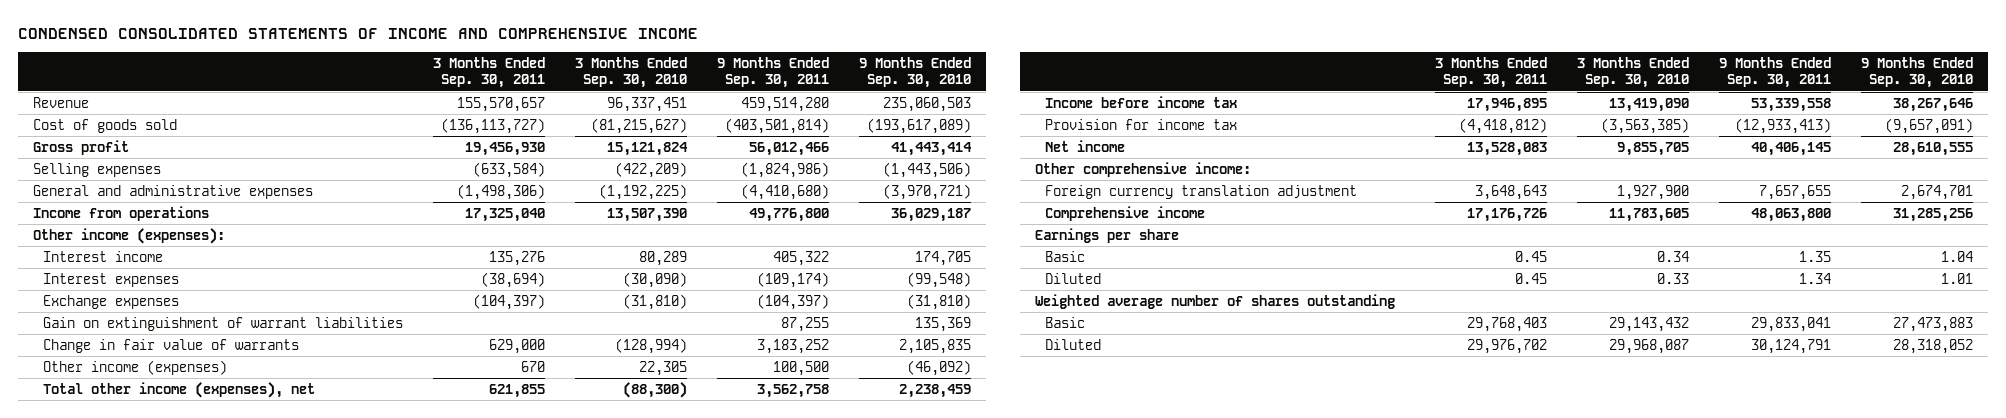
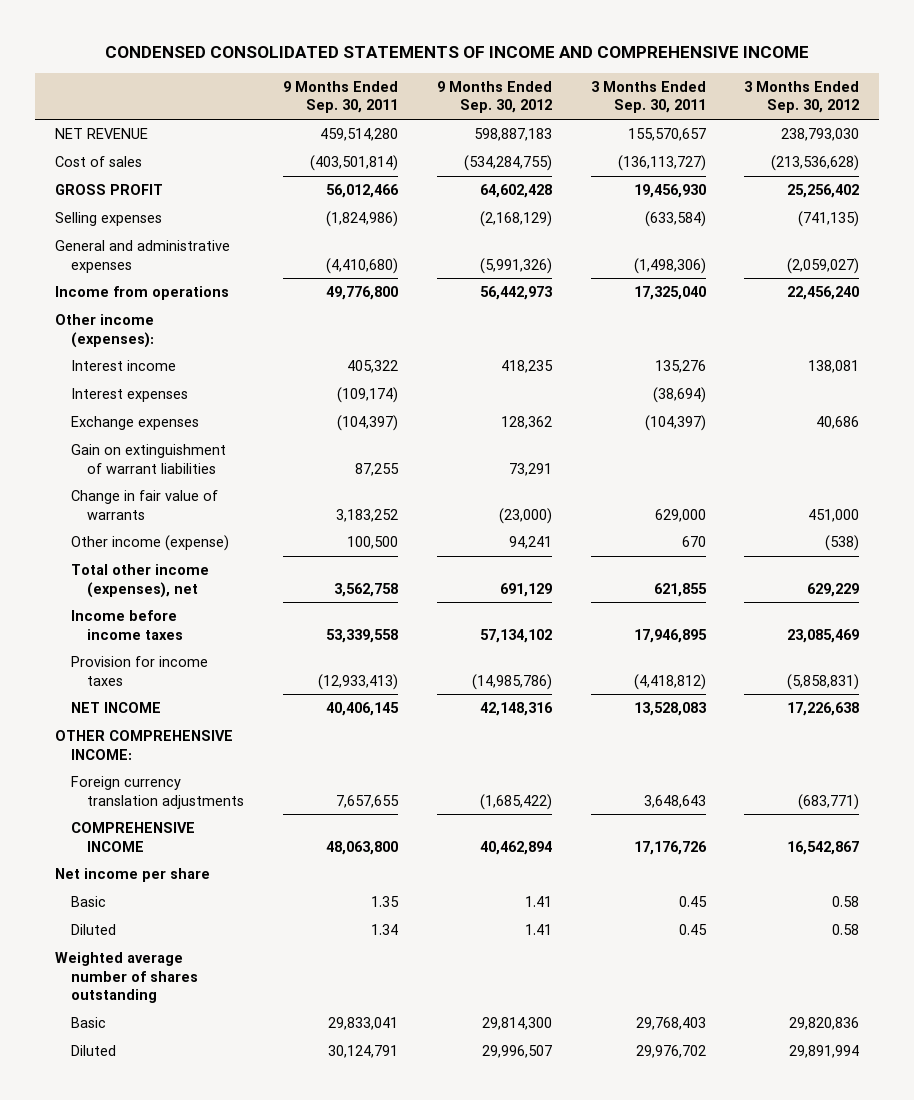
[575,57,688,89] 3 Months Ended Sep. 30, 2010 -> none
[859,57,972,89] 9 Months Ended Sep. 30, 2010 -> none
none -> [436,81,552,114] 9 Months Ended Sep. 30, 2012
none -> [744,81,860,114] 3 Months Ended Sep. 30, 2012
[33,96,90,108] Revenue -> [54,128,148,140] NET REVENUE
[33,118,178,133] Cost of goods sold -> [54,156,142,168] Cost of sales
[33,139,130,155] Gross profit -> [54,184,163,196] GROSS PROFIT
[42,359,227,375] Other income (expenses) -> [71,535,230,552] Other income (expense)
[1044,95,1237,108] Income before income tax -> [71,610,184,640] Income before income taxes
[1044,118,1237,130] Provision for income tax -> [71,656,209,686] Provision for income taxes
[1044,139,1125,152] Net income -> [71,702,162,714] NET INCOME
[1035,161,1252,177] Other comprehensive income: -> [54,730,233,760] OTHER COMPREHENSIVE INCOME:
[1044,184,1357,199] Foreign currency translation adjustment -> [71,776,245,809] Foreign currency translation adjustments
[1044,205,1205,221] Comprehensive income -> [71,822,196,852] COMPREHENSIVE INCOME
[1035,227,1180,243] Earnings per share -> [54,868,210,883] Net income per share

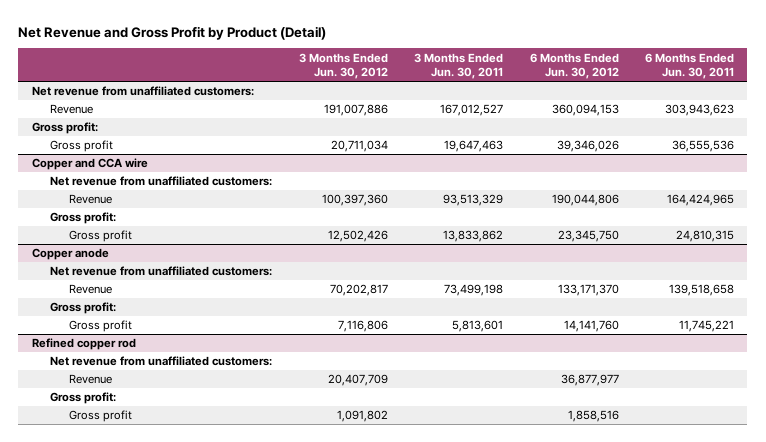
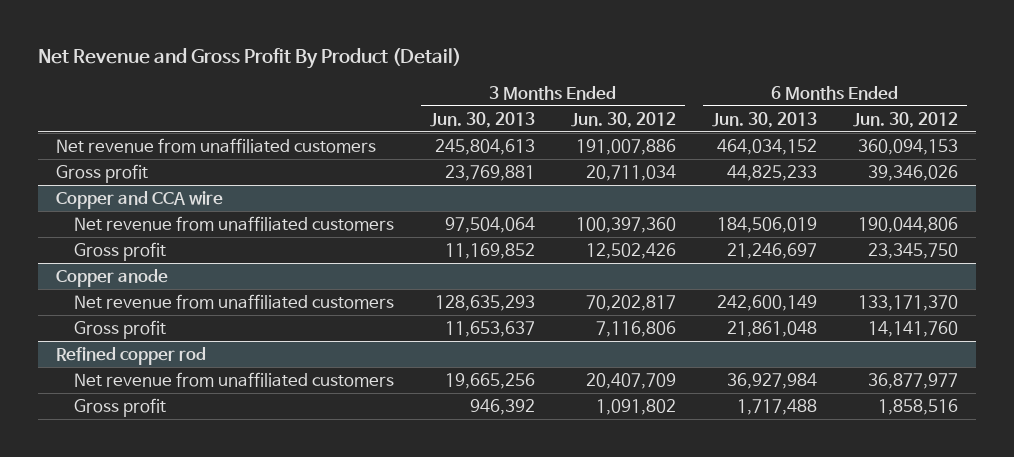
[18,25,327,40] Net Revenue and Gross Profit by Product (Detail) -> [37,48,461,70] Net Revenue and Gross Profit By Product (Detail)
[414,52,504,80] 3 Months Ended Jun. 30, 2011 -> none
[645,52,735,80] 6 Months Ended Jun. 30, 2011 -> none
none -> [429,111,535,128] Jun. 30, 2013
none -> [711,111,817,128] Jun. 30, 2013
[31,86,254,97] Net revenue from unaffiliated customers: -> none
[31,122,98,135] Gross profit: -> none
[50,104,94,115] Revenue -> [56,137,377,153] Net revenue from unaffiliated customers
[50,176,273,187] Net revenue from unaffiliated customers: -> none
[50,212,117,225] Gross profit: -> none
[68,194,112,205] Revenue -> [73,215,394,231] Net revenue from unaffiliated customers
[50,266,273,277] Net revenue from unaffiliated customers: -> none
[50,302,117,315] Gross profit: -> none
[68,284,112,295] Revenue -> [73,293,394,309] Net revenue from unaffiliated customers
[50,356,273,367] Net revenue from unaffiliated customers: -> none
[50,392,117,405] Gross profit: -> none
[68,374,112,385] Revenue -> [73,371,394,387] Net revenue from unaffiliated customers

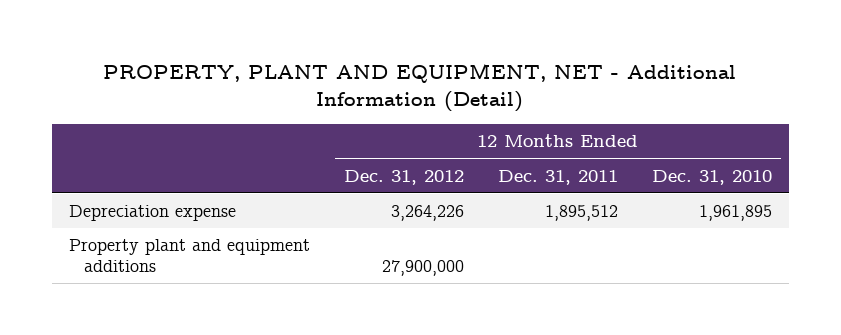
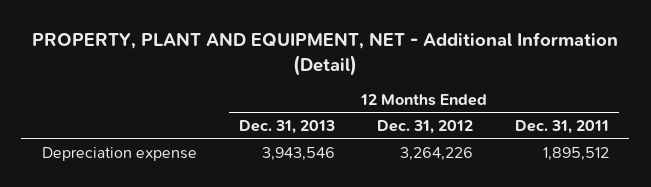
[652,169,773,185] Dec. 31, 2010 -> none
none -> [239,120,336,135] Dec. 31, 2013
[68,239,310,272] Property plant and equipment additions -> none

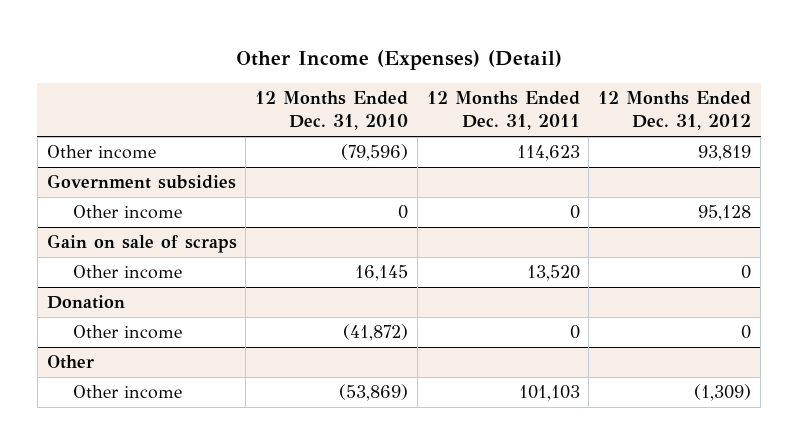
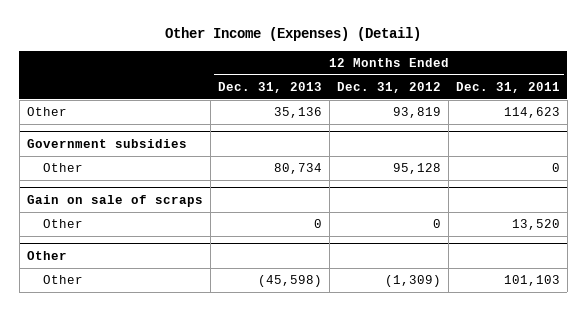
[255,91,409,131] 12 Months Ended Dec. 31, 2010 -> none
none -> [217,81,322,93] Dec. 31, 2013
[46,145,156,160] Other income -> [26,107,67,117] Other
[73,205,183,220] Other income -> [42,163,83,173] Other
[46,295,125,310] Donation -> none
[73,325,183,340] Other income -> none
[73,265,183,280] Other income -> [42,219,83,229] Other
[73,385,183,400] Other income -> [42,275,83,285] Other

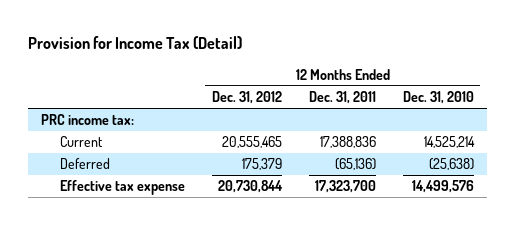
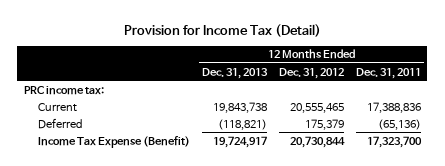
[402,91,474,105] Dec. 31, 2010 -> none
none -> [201,67,268,79] Dec. 31, 2013
[60,180,186,196] Effective tax expense -> [37,135,190,148] Income Tax Expense (Benefit)

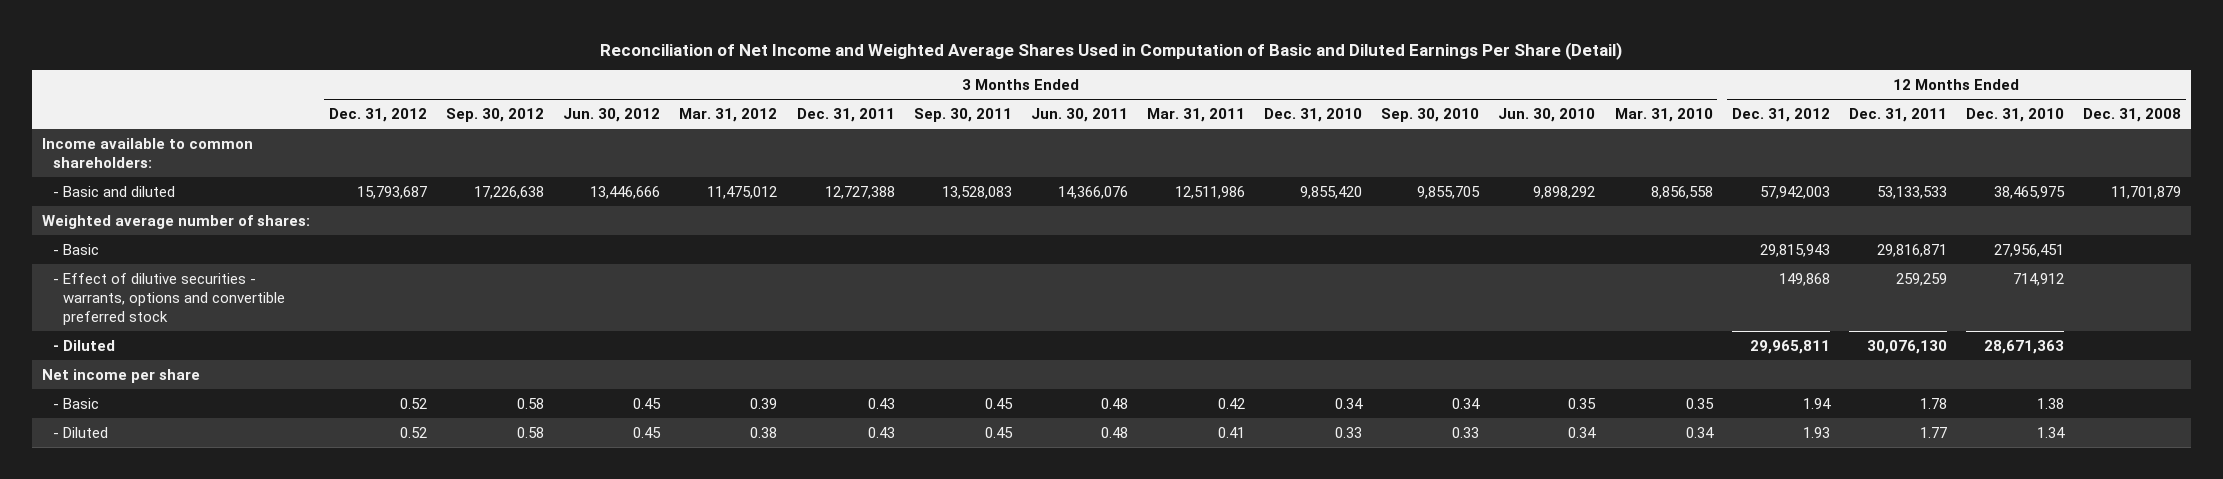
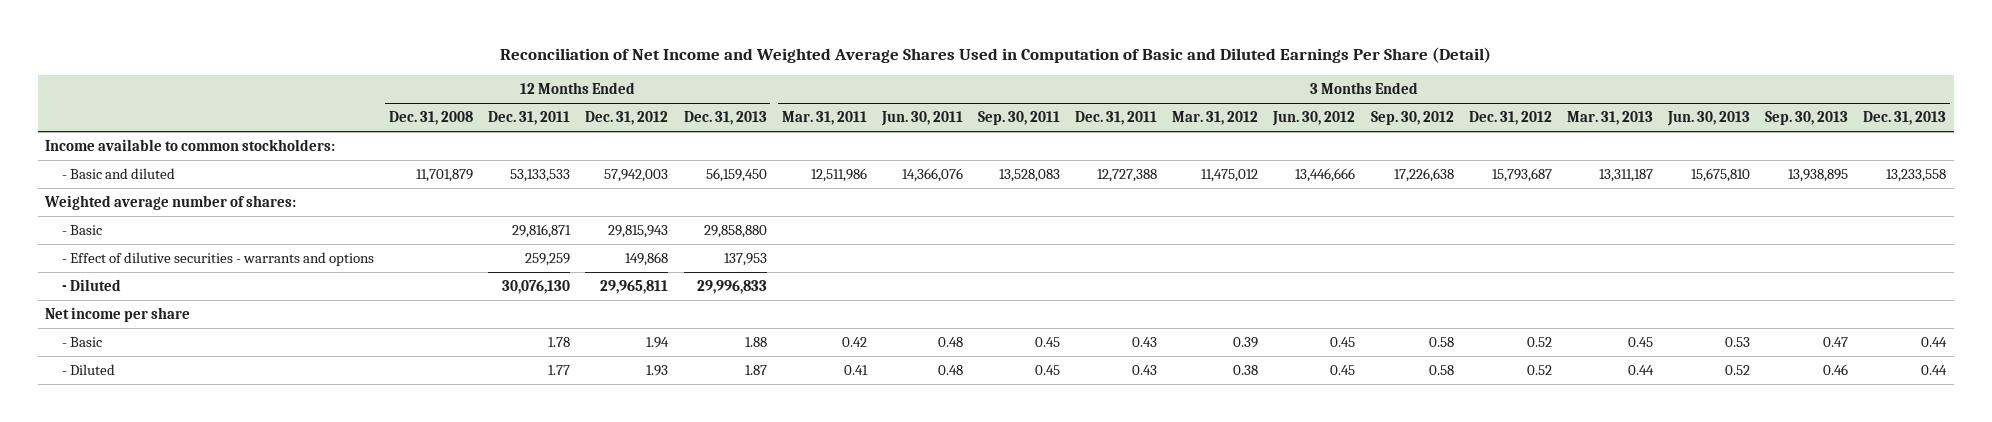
[1264,108,1363,123] Dec. 31, 2010 -> none
[1381,108,1480,123] Sep. 30, 2010 -> none
[1498,108,1596,123] Jun. 30, 2010 -> none
[1614,108,1713,123] Mar. 31, 2010 -> none
[1965,108,2064,123] Dec. 31, 2010 -> none
none -> [683,111,767,126] Dec. 31, 2013
none -> [1566,111,1653,126] Mar. 31, 2013
none -> [1666,111,1750,127] Jun. 30, 2013
none -> [1765,111,1849,126] Sep. 30, 2013
none -> [1863,111,1947,126] Dec. 31, 2013
[41,137,253,168] Income available to common shareholders: -> [45,139,336,152] Income available to common stockholders:
[52,272,286,325] - Effect of dilutive securities - warrants, options and convertible preferred stock -> [62,252,375,267] - Effect of dilutive securities - warrants and options

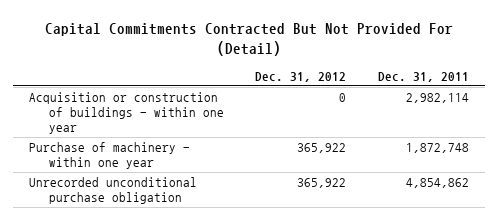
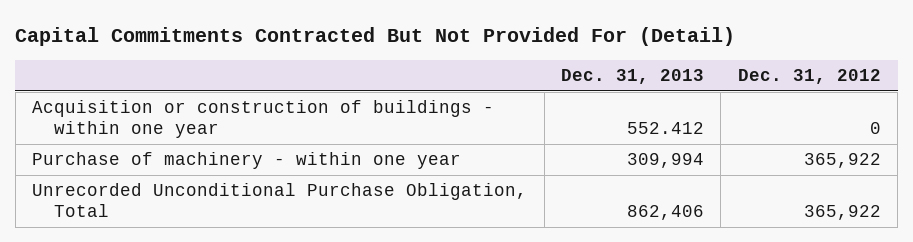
[378,71,470,82] Dec. 31, 2011 -> none
none -> [561,68,705,84] Dec. 31, 2013
[29,177,198,205] Unrecorded unconditional purchase obligation -> [32,183,528,217] Unrecorded Unconditional Purchase Obligation, Total

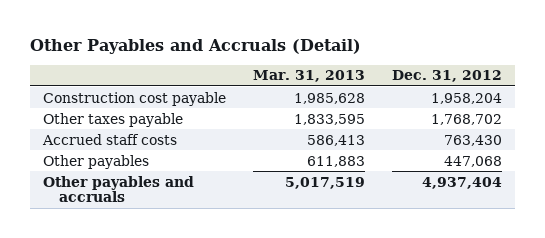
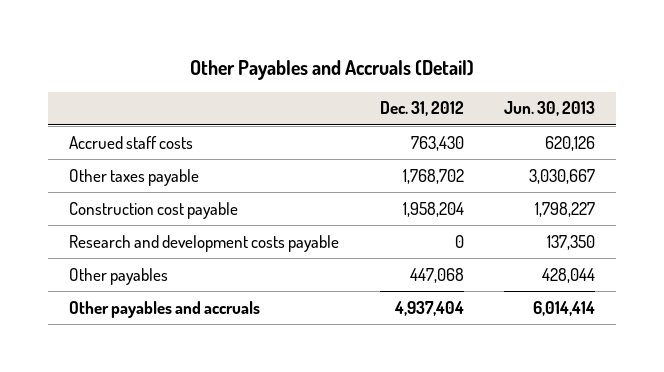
[253,70,366,83] Mar. 31, 2013 -> none
none -> [504,101,596,117] Jun. 30, 2013
[43,112,184,127] Other taxes payable -> [68,168,199,186] Other taxes payable
[43,91,227,106] Construction cost payable -> [68,201,238,219] Construction cost payable
none -> [68,234,339,252] Research and development costs payable

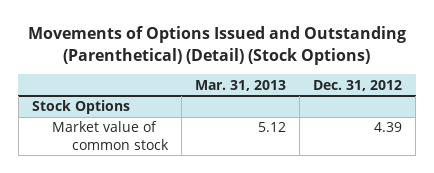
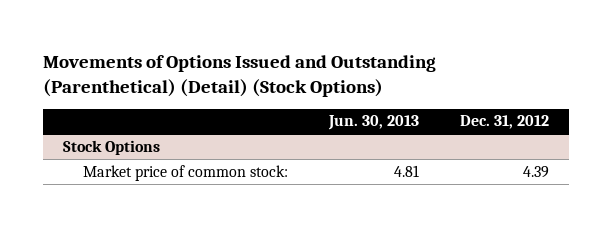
[195,79,287,91] Mar. 31, 2013 -> none
none -> [327,115,419,131] Jun. 30, 2013
[51,121,170,150] Market value of common stock -> [82,164,288,181] Market price of common stock:

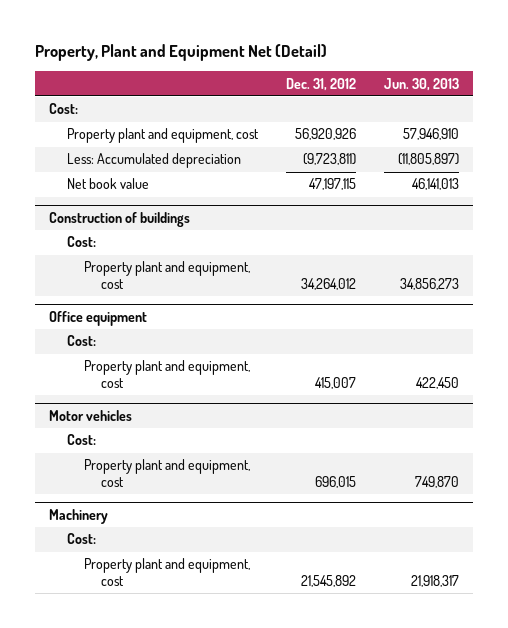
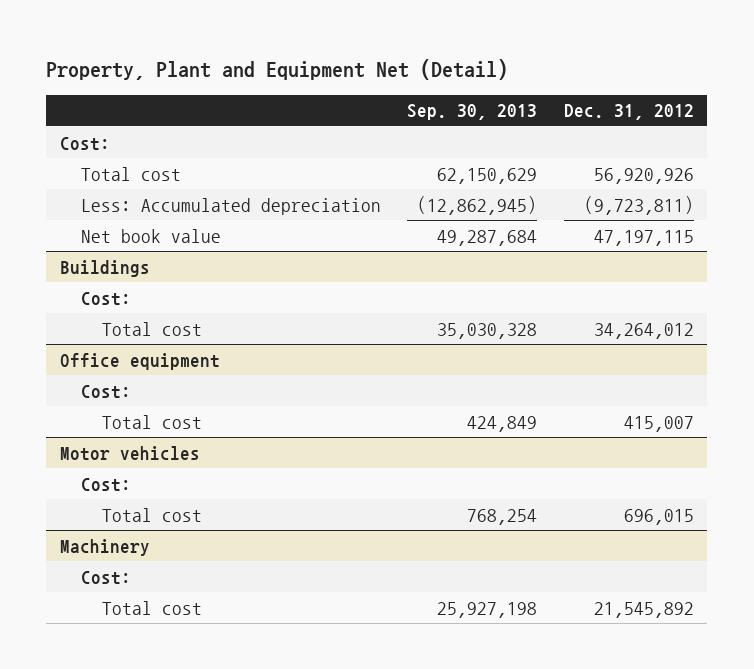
[383,77,459,91] Jun. 30, 2013 -> none
none -> [407,104,538,121] Sep. 30, 2013
[66,128,259,144] Property plant and equipment, cost -> [80,166,181,181] Total cost
[49,211,191,227] Construction of buildings -> none
none -> [59,259,150,277] Buildings
[83,261,250,290] Property plant and equipment, cost -> [102,321,203,336] Total cost
[83,360,250,389] Property plant and equipment, cost -> [102,414,203,429] Total cost
[83,459,250,488] Property plant and equipment, cost -> [102,507,203,522] Total cost
[83,558,250,587] Property plant and equipment, cost -> [102,600,203,615] Total cost

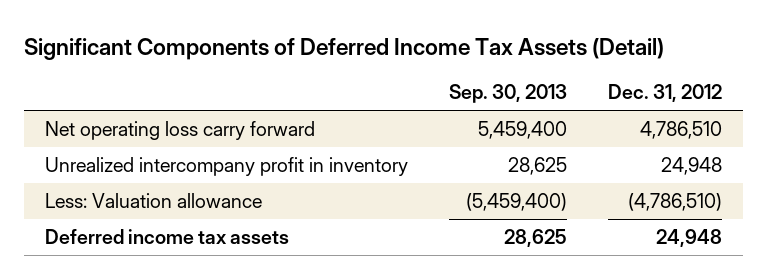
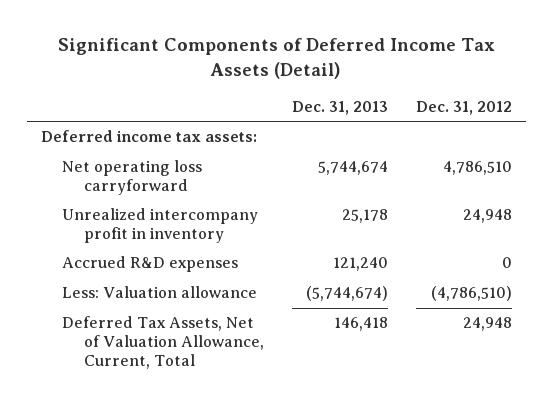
[448,84,567,104] Sep. 30, 2013 -> none
none -> [291,101,388,116] Dec. 31, 2013
none -> [40,130,257,143] Deferred income tax assets:
[44,120,315,140] Net operating loss carry forward -> [62,160,203,196] Net operating loss carryforward
none -> [62,256,239,273] Accrued R&D expenses
[44,228,289,244] Deferred income tax assets -> [62,316,265,370] Deferred Tax Assets, Net of Valuation Allowance, Current, Total

